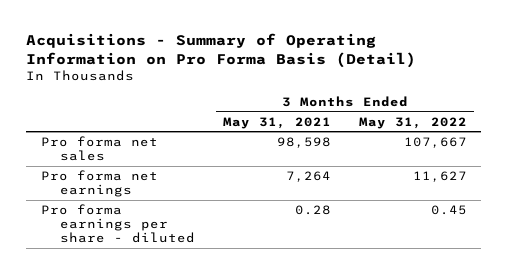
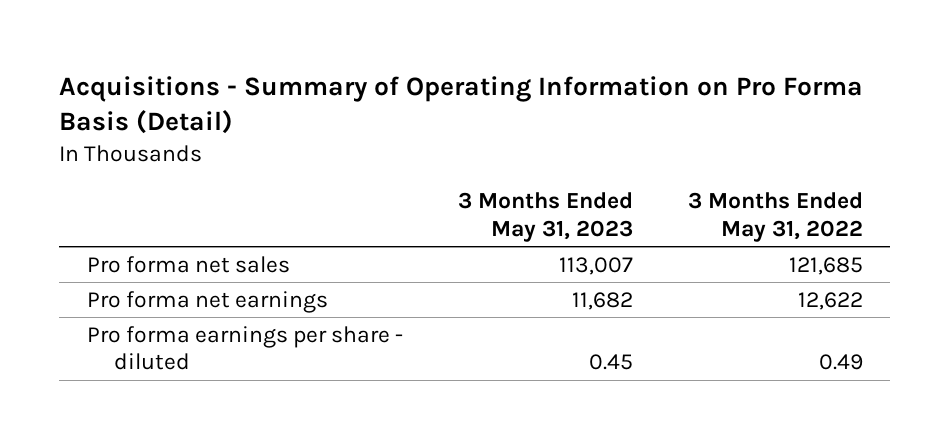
[222,116,331,129] May 31, 2021 -> none
none -> [457,192,633,243] 3 Months Ended May 31, 2023
[404,136,468,148] 107,667 -> [788,256,863,275] 121,685
[413,170,468,182] 11,627 -> [797,291,863,310] 12,622
[431,204,468,215] 0.45 -> [818,354,863,371] 0.49

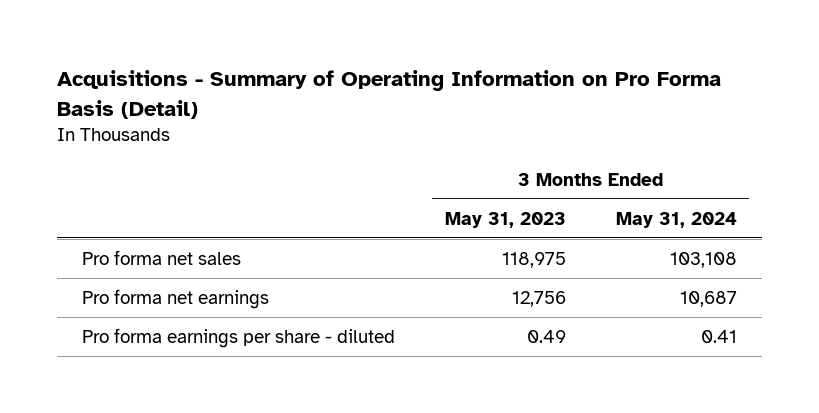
[687,192,863,243] 3 Months Ended May 31, 2022 -> none
none -> [615,211,737,228] May 31, 2024
[558,256,633,275] 113,007 -> [501,251,566,268] 118,975
[571,291,633,310] 11,682 -> [511,290,566,307] 12,756
[588,354,633,371] 0.45 -> [526,329,566,343] 0.49

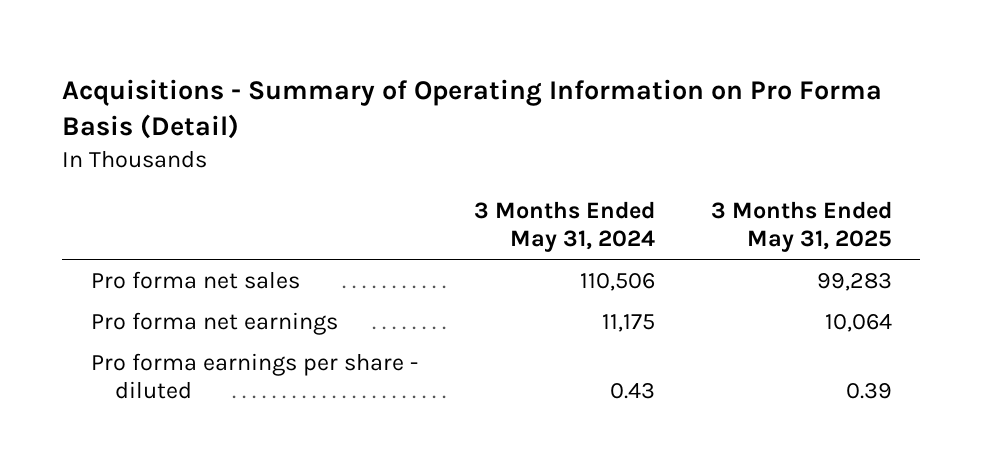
[444,211,566,228] May 31, 2023 -> none
none -> [711,201,893,253] 3 Months Ended May 31, 2025
[669,251,737,268] 103,108 -> [579,272,655,291] 110,506
[679,290,737,307] 10,687 -> [601,313,655,332] 11,175
[700,329,737,343] 0.41 -> [609,382,655,399] 0.43

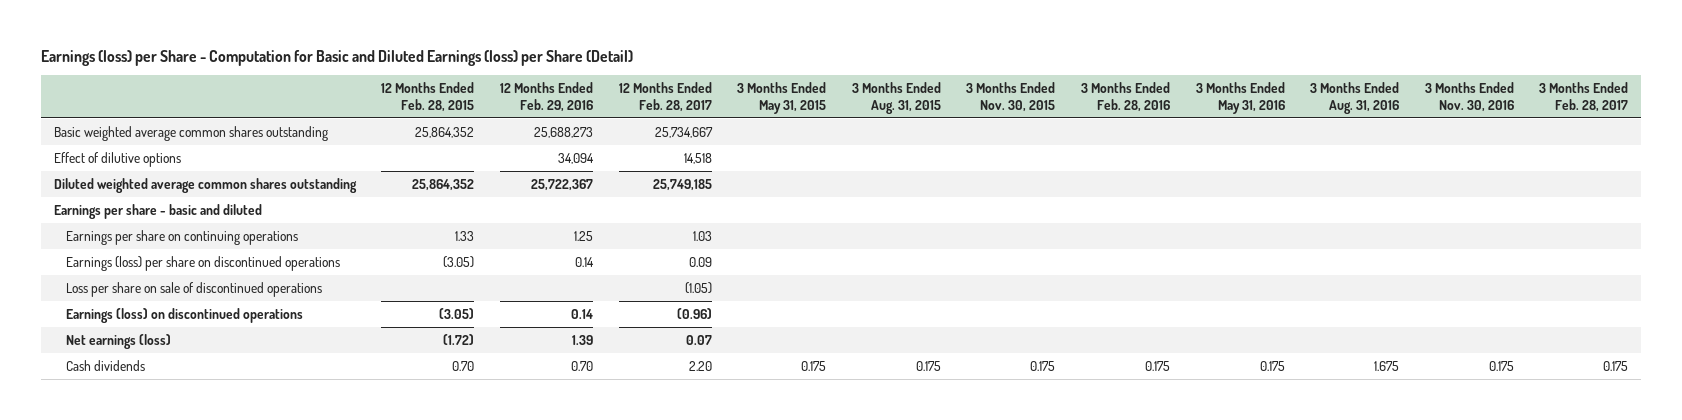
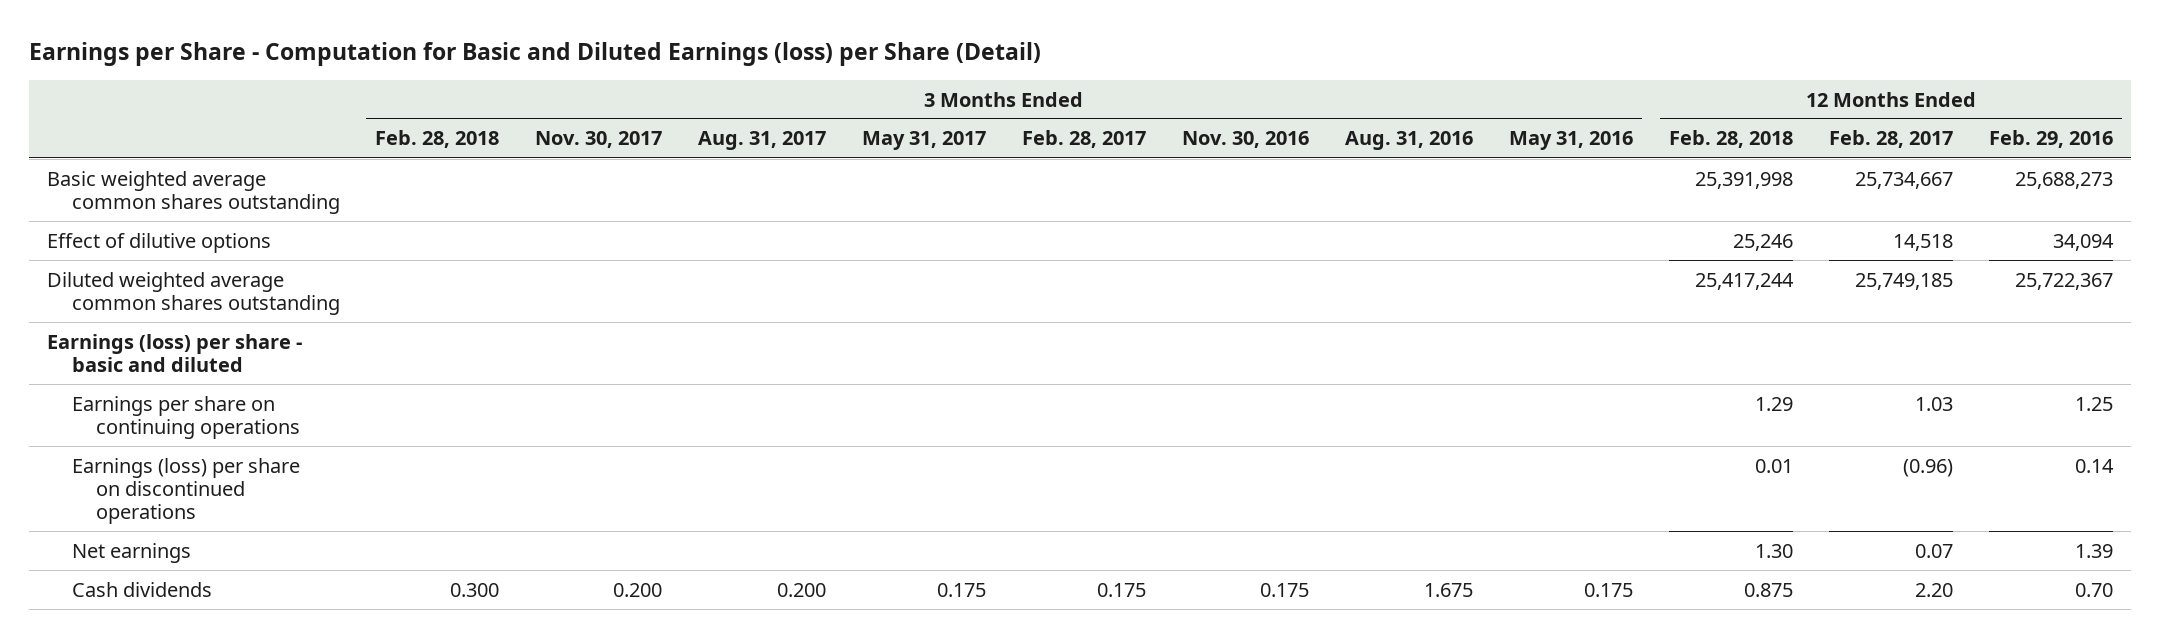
[40,49,633,66] Earnings (loss) per Share - Computation for Basic and Diluted Earnings (loss) per Share (Detail) -> [28,42,1041,67] Earnings per Share - Computation for Basic and Diluted Earnings (loss) per Share (Detail)
[381,81,475,112] 12 Months Ended Feb. 28, 2015 -> none
[737,81,827,114] 3 Months Ended May 31, 2015 -> none
[851,81,941,114] 3 Months Ended Aug. 31, 2015 -> none
[966,81,1056,112] 3 Months Ended Nov. 30, 2015 -> none
[1080,81,1170,112] 3 Months Ended Feb. 28, 2016 -> none
none -> [375,130,500,149] Feb. 28, 2018
none -> [535,131,663,149] Nov. 30, 2017
none -> [698,131,827,151] Aug. 31, 2017
none -> [862,131,987,151] May 31, 2017
none -> [1669,130,1794,149] Feb. 28, 2018
[53,203,262,219] Earnings per share - basic and diluted -> [46,333,302,372] Earnings (loss) per share - basic and diluted
[66,281,323,297] Loss per share on sale of discontinued operations -> none
[66,307,304,323] Earnings (loss) on discontinued operations -> none
[688,256,712,267] 0.09 -> [1903,458,1954,477] (0.96)
[66,333,172,349] Net earnings (loss) -> [71,542,191,563] Net earnings

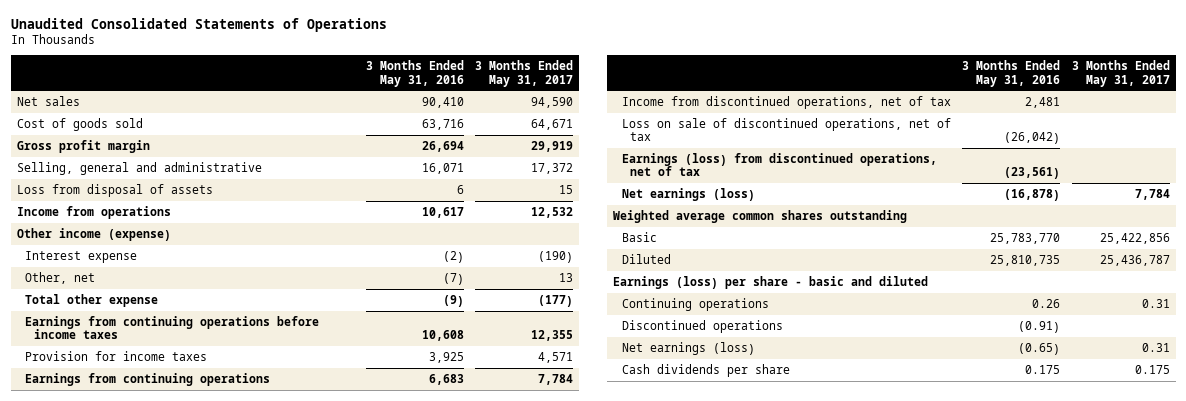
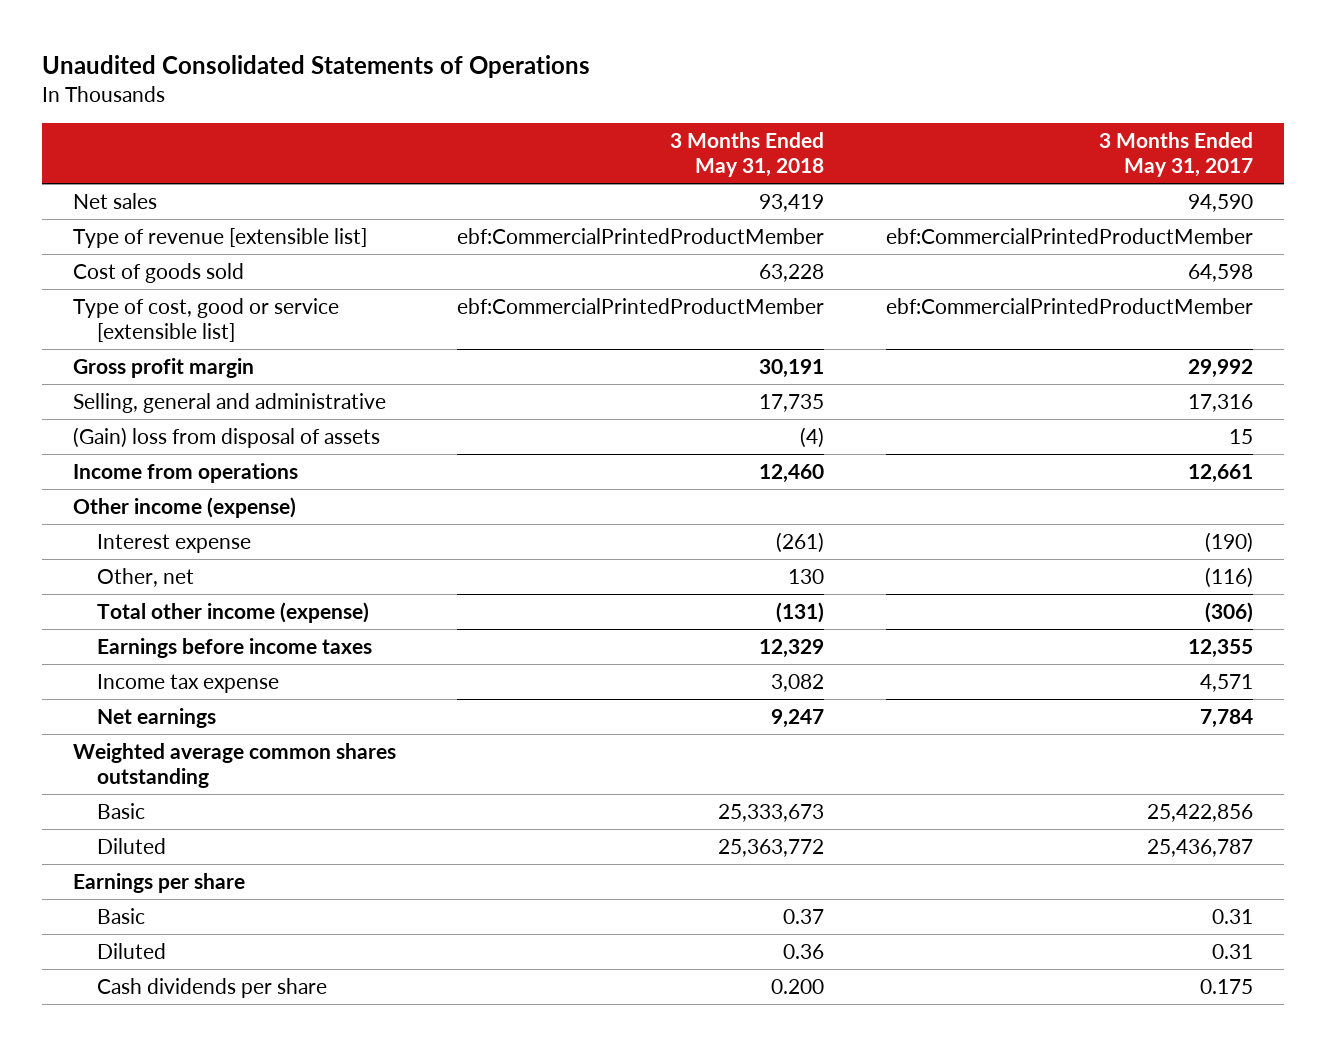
[365,60,464,87] 3 Months Ended May 31, 2016 -> none
none -> [670,131,825,178] 3 Months Ended May 31, 2018
none -> [72,227,367,248] Type of revenue [extensible list]
[531,118,574,130] 64,671 -> [1187,263,1253,282] 64,598
none -> [72,297,339,343] Type of cost, good or service [extensible list]
[531,140,574,152] 29,919 -> [1187,358,1253,378] 29,992
[531,162,574,174] 17,372 -> [1187,393,1253,412] 17,316
[16,183,213,197] Loss from disposal of assets -> [72,426,380,448] (Gain) loss from disposal of assets
[531,206,574,218] 12,532 -> [1187,463,1253,483] 12,661
[25,372,271,386] Earnings from continuing operations -> none
[621,95,951,109] Income from discontinued operations, net of tax -> none
[621,117,951,142] Loss on sale of discontinued operations, net of tax -> none
[621,152,937,177] Earnings (loss) from discontinued operations, net of tax -> none
[559,272,574,282] 13 -> [1204,566,1253,588] (116)
[25,293,159,307] Total other expense -> [96,601,369,623] Total other income (expense)
[538,294,574,307] (177) -> [1204,601,1253,623] (306)
[25,315,320,340] Earnings from continuing operations before income taxes -> [96,637,372,658] Earnings before income taxes
[25,350,208,361] Provision for income taxes -> [96,673,279,693] Income tax expense
[621,187,755,201] Net earnings (loss) -> [96,707,216,728] Net earnings
[621,297,769,311] Continuing operations -> none
[621,319,783,333] Discontinued operations -> none
[621,341,755,355] Net earnings (loss) -> none
[613,275,929,289] Earnings (loss) per share - basic and diluted -> [72,872,245,893] Earnings per share
none -> [96,907,145,924] Basic
none -> [96,942,166,959] Diluted

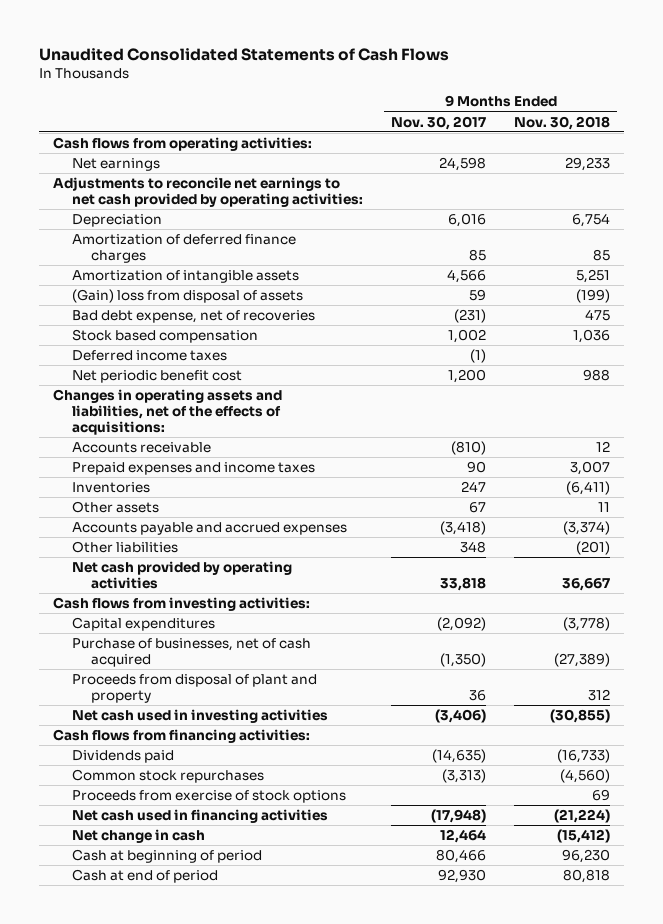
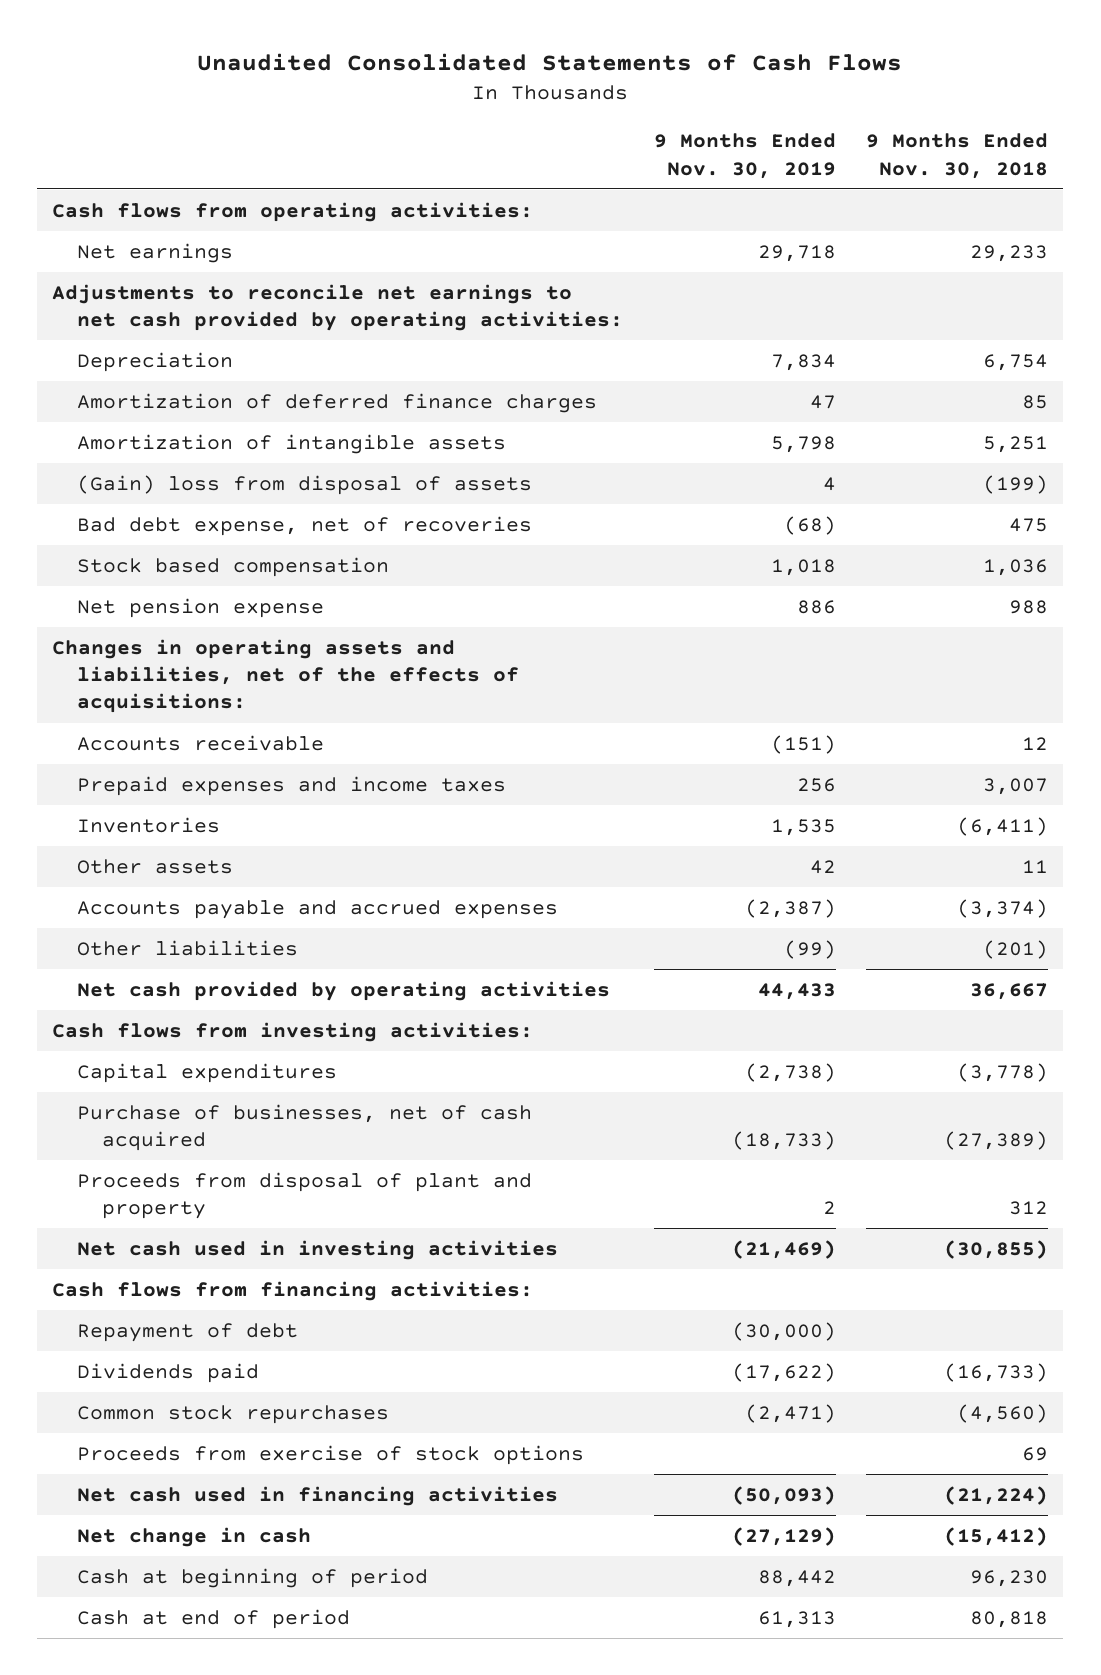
[390,115,486,130] Nov. 30, 2017 -> none
none -> [653,133,836,179] 9 Months Ended Nov. 30, 2019
[71,350,227,362] Deferred income taxes -> none
[71,370,242,384] Net periodic benefit cost -> [77,597,325,618] Net pension expense
none -> [77,1322,299,1342] Repayment of debt

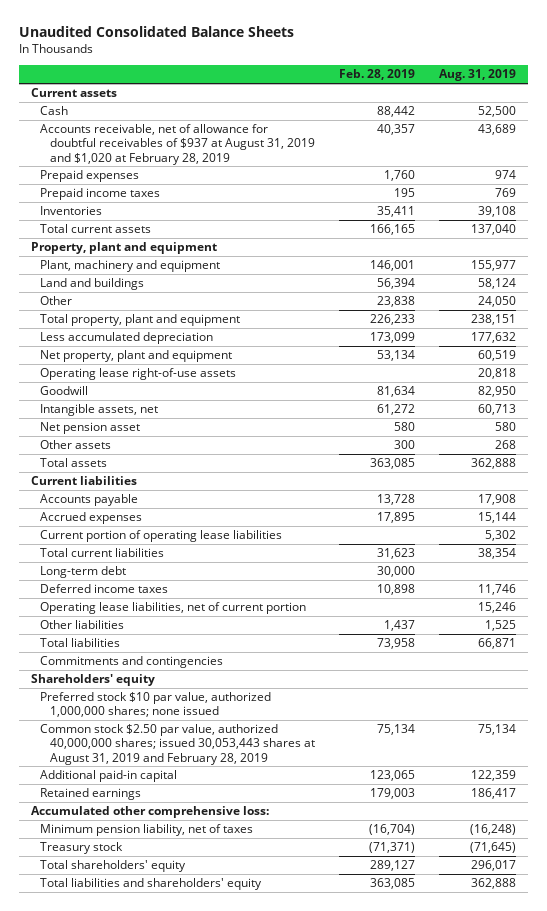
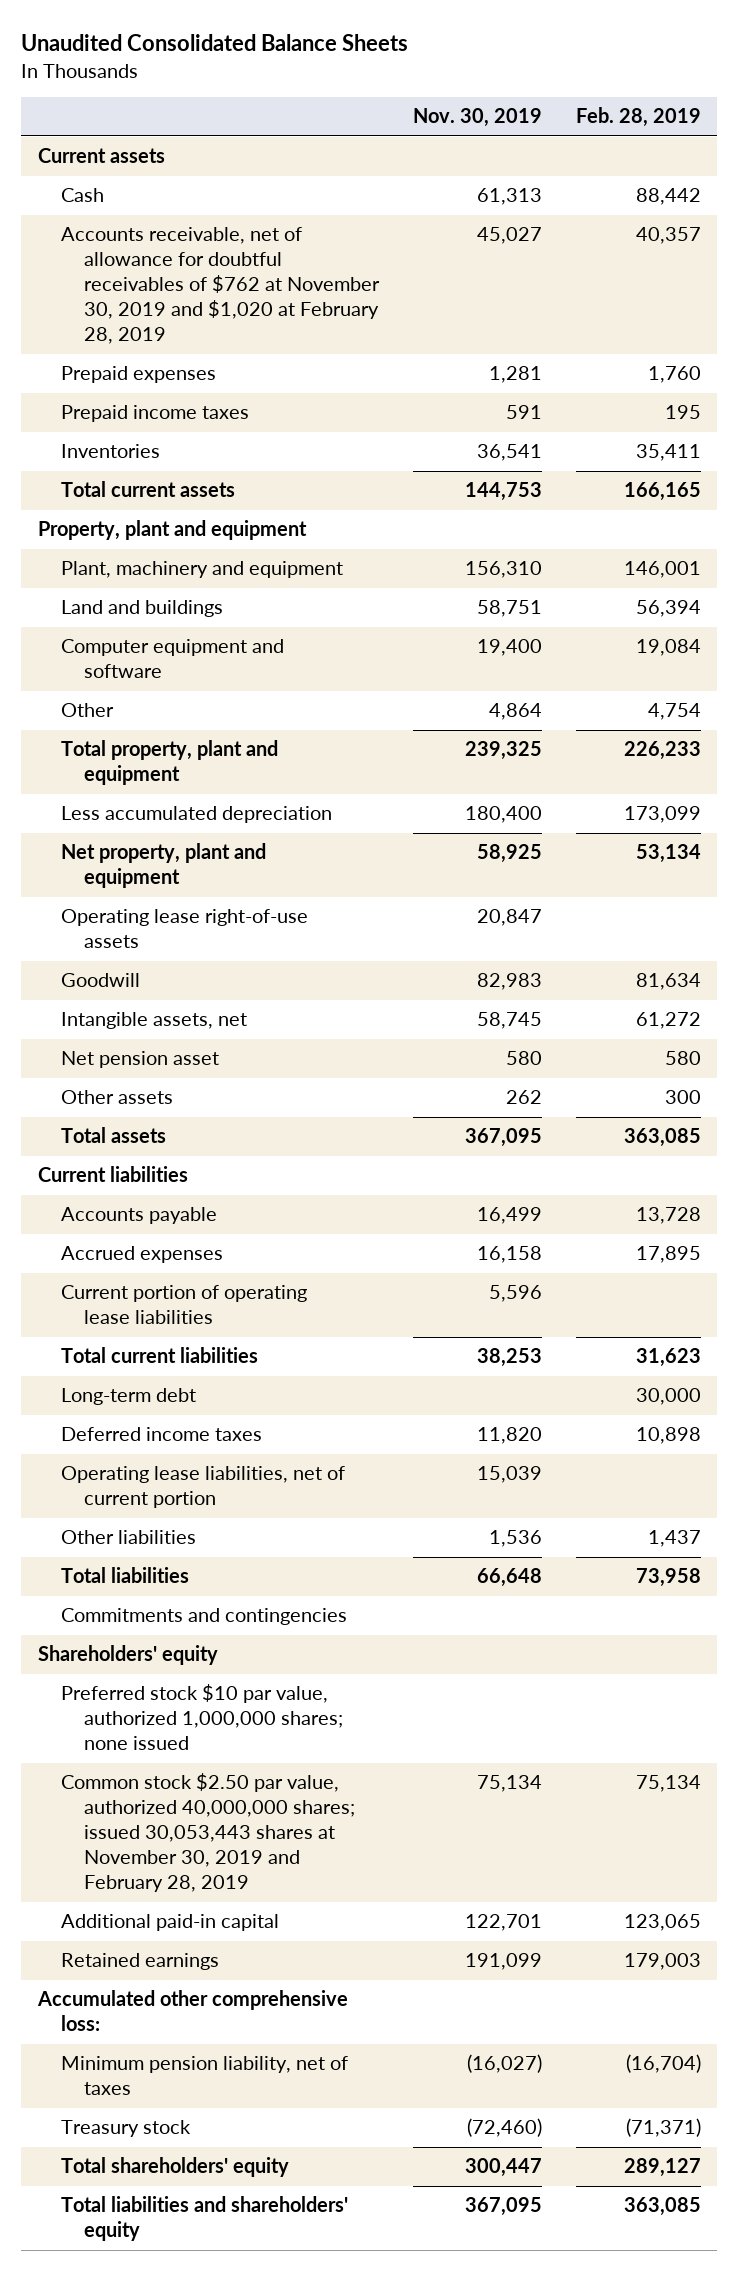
[439,69,517,82] Aug. 31, 2019 -> none
none -> [412,108,542,128] Nov. 30, 2019
[40,124,316,165] Accounts receivable, net of allowance for doubtful receivables of $937 at August 31, 2019 and $1,020 at February 28, 2019 -> [61,227,381,345] Accounts receivable, net of allowance for doubtful receivables of $762 at November 30, 2019 and $1,020 at February 28, 2019
none -> [61,639,285,679] Computer equipment and software
[377,296,416,308] 23,838 -> [647,703,701,721] 4,754
[40,724,316,765] Common stock $2.50 par value, authorized 40,000,000 shares; issued 30,053,443 shares at August 31, 2019 and February 28, 2019 -> [61,1773,356,1893] Common stock $2.50 par value, authorized 40,000,000 shares; issued 30,053,443 shares at November 30, 2019 and February 28, 2019

